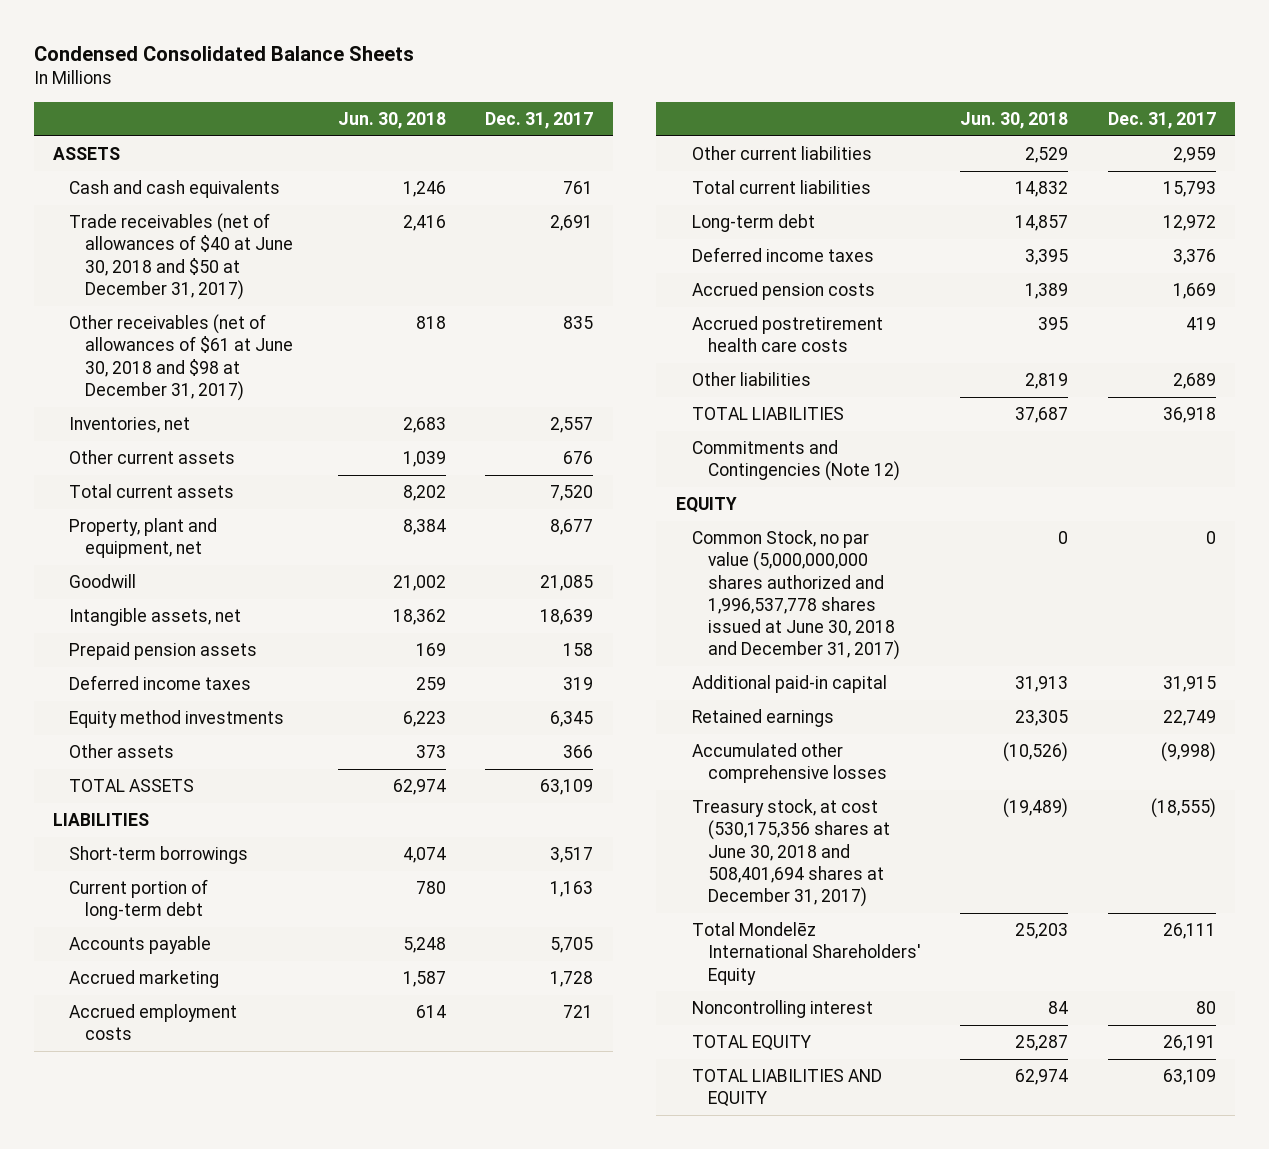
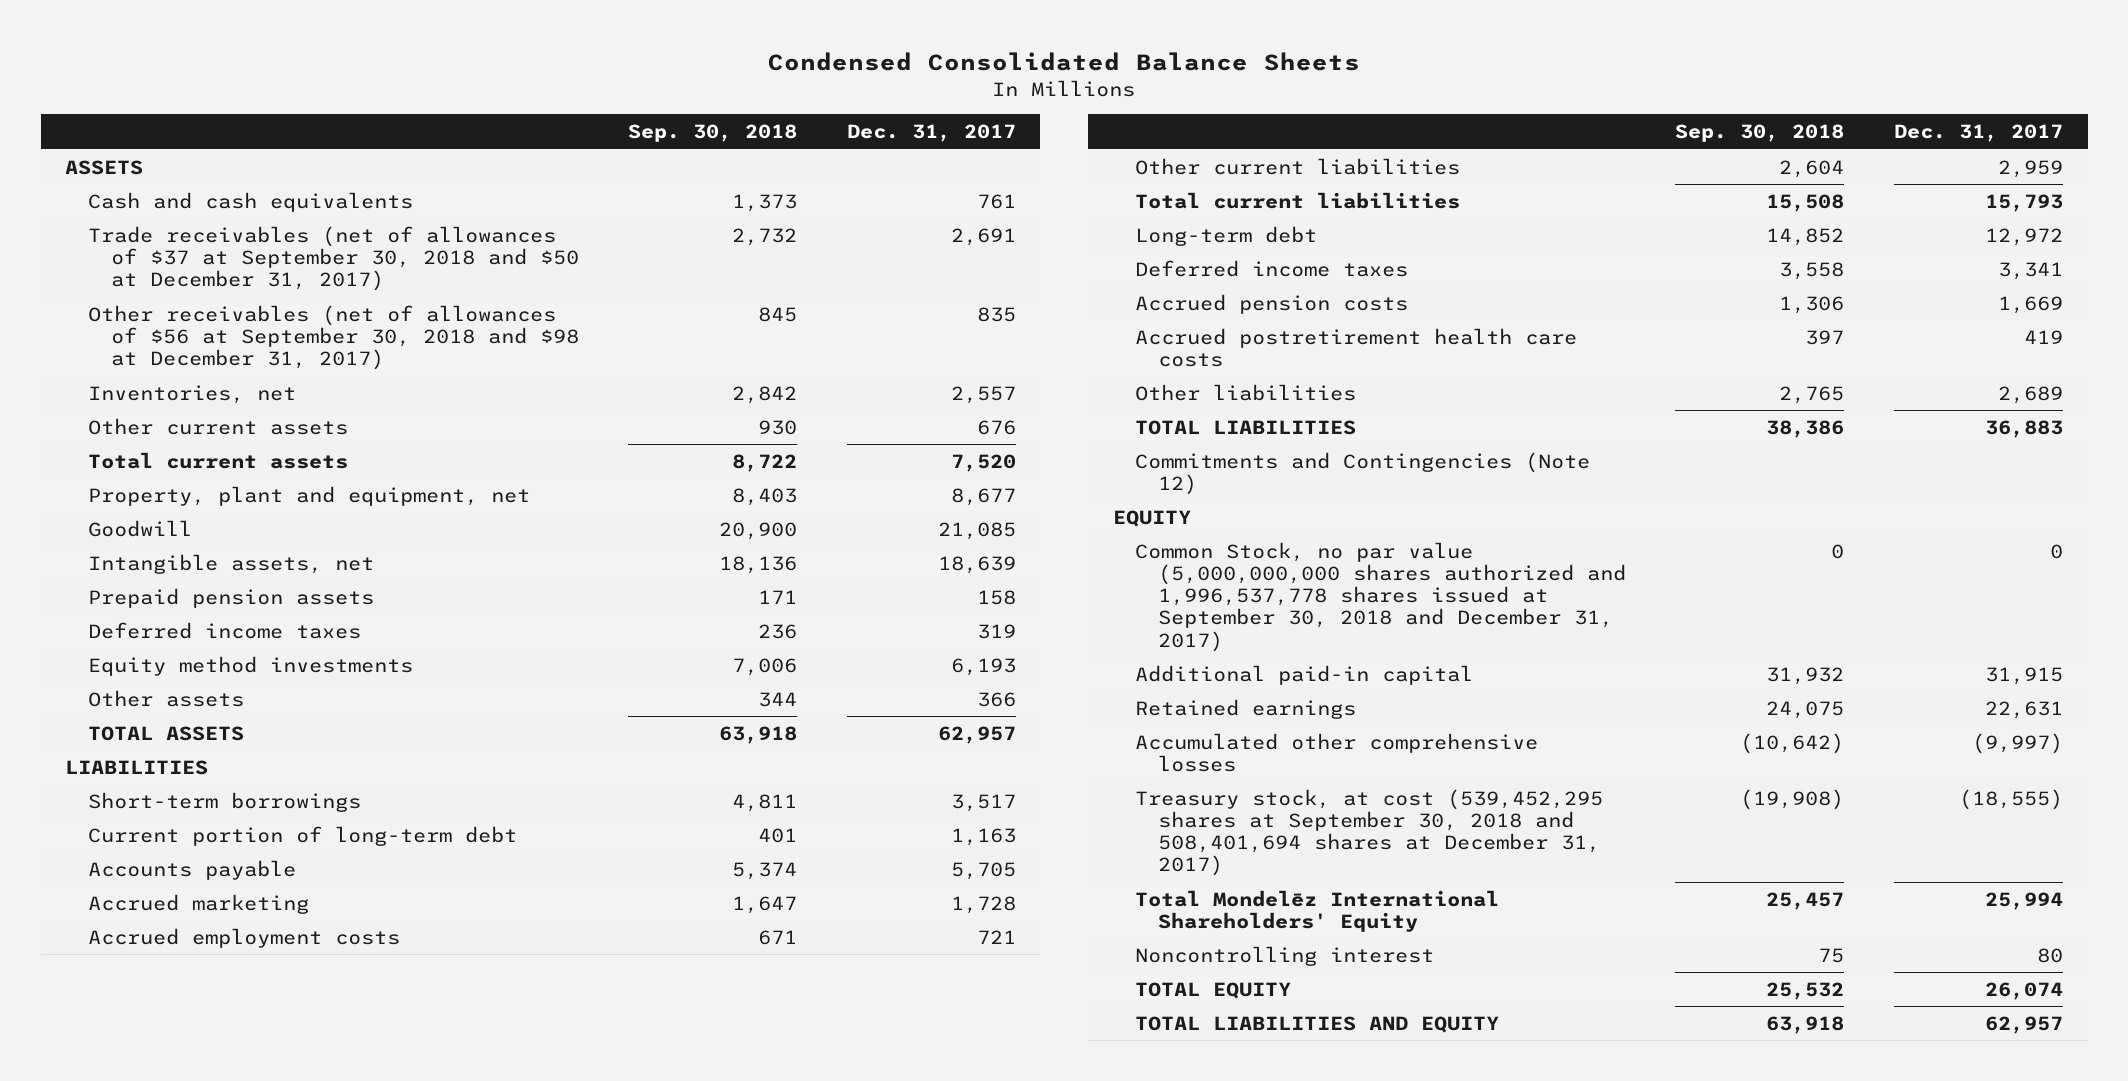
[337,111,446,129] Jun. 30, 2018 -> none
none -> [628,124,798,143] Sep. 30, 2018
[69,213,294,300] Trade receivables (net of allowances of $40 at June 30, 2018 and $50 at December 31, 2017) -> [88,225,579,292] Trade receivables (net of allowances of $37 at September 30, 2018 and $50 at December 31, 2017)
[69,314,294,401] Other receivables (net of allowances of $61 at June 30, 2018 and $98 at December 31, 2017) -> [88,304,579,371] Other receivables (net of allowances of $56 at September 30, 2018 and $98 at December 31, 2017)
[549,711,593,728] 6,345 -> [950,657,1016,676] 6,193
[539,779,593,796] 63,109 -> [937,725,1016,744] 62,957
[1172,249,1216,266] 3,376 -> [1997,261,2063,280] 3,341
[1162,407,1216,424] 36,918 -> [1984,419,2063,438] 36,883
[691,530,900,661] Common Stock, no par value (5,000,000,000 shares authorized and 1,996,537,778 shares issued at June 30, 2018 and December 31, 2017) -> [1135,541,1626,652] Common Stock, no par value (5,000,000,000 shares authorized and 1,996,537,778 shares issued at September 30, 2018 and December 31, 2017)
[1162,710,1216,727] 22,749 -> [1984,700,2063,719] 22,631
[1160,742,1216,763] (9,998) -> [1971,732,2063,754] (9,997)
[691,799,890,907] Treasury stock, at cost (530,175,356 shares at June 30, 2018 and 508,401,694 shares at December 31, 2017) -> [1135,788,1604,877] Treasury stock, at cost (539,452,295 shares at September 30, 2018 and 508,401,694 shares at December 31, 2017)
[1162,923,1216,940] 26,111 -> [1984,891,2063,910] 25,994
[1162,1035,1216,1052] 26,191 -> [1984,981,2063,1000] 26,074
[1162,1069,1216,1086] 63,109 -> [1984,1015,2063,1034] 62,957

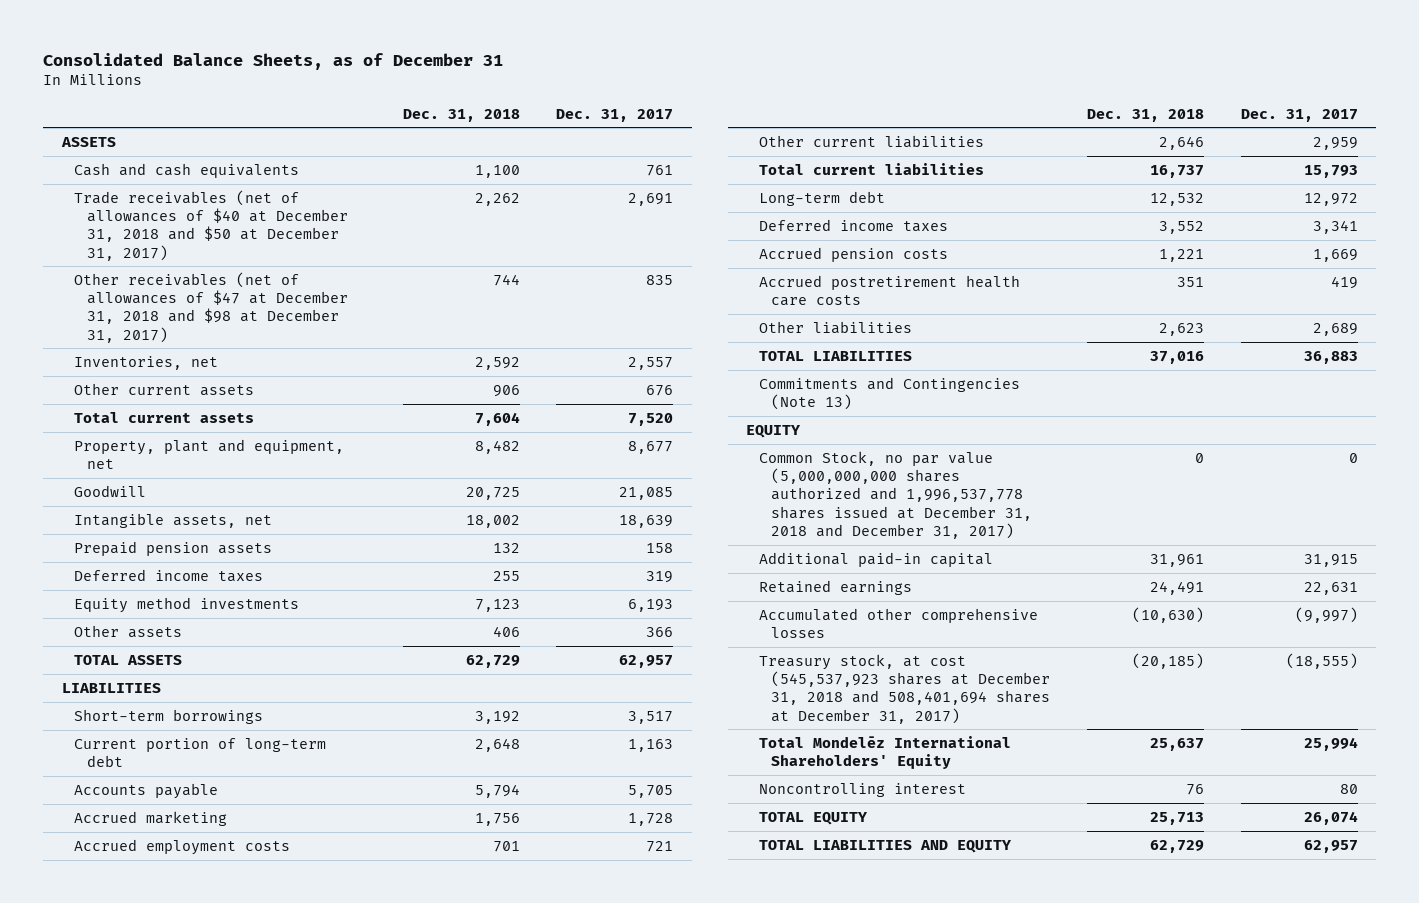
[768,51,1361,71] Condensed Consolidated Balance Sheets -> [43,52,504,70] Consolidated Balance Sheets, as of December 31
[628,124,798,143] Sep. 30, 2018 -> none
none -> [402,108,520,122] Dec. 31, 2018
[88,225,579,292] Trade receivables (net of allowances of $37 at September 30, 2018 and $50 at December 31, 2017) -> [74,189,348,261] Trade receivables (net of allowances of $40 at December 31, 2018 and $50 at December 31, 2017)
[88,304,579,371] Other receivables (net of allowances of $56 at September 30, 2018 and $98 at December 31, 2017) -> [74,271,348,343] Other receivables (net of allowances of $47 at December 31, 2018 and $98 at December 31, 2017)
[1135,451,1591,495] Commitments and Contingencies (Note 12) -> [758,376,1020,411] Commitments and Contingencies (Note 13)
[1135,541,1626,652] Common Stock, no par value (5,000,000,000 shares authorized and 1,996,537,778 shares issued at September 30, 2018 and December 31, 2017) -> [758,450,1033,539] Common Stock, no par value (5,000,000,000 shares authorized and 1,996,537,778 shares issued at December 31, 2018 and December 31, 2017)
[1135,788,1604,877] Treasury stock, at cost (539,452,295 shares at September 30, 2018 and 508,401,694 shares at December 31, 2017) -> [758,653,1051,724] Treasury stock, at cost (545,537,923 shares at December 31, 2018 and 508,401,694 shares at December 31, 2017)

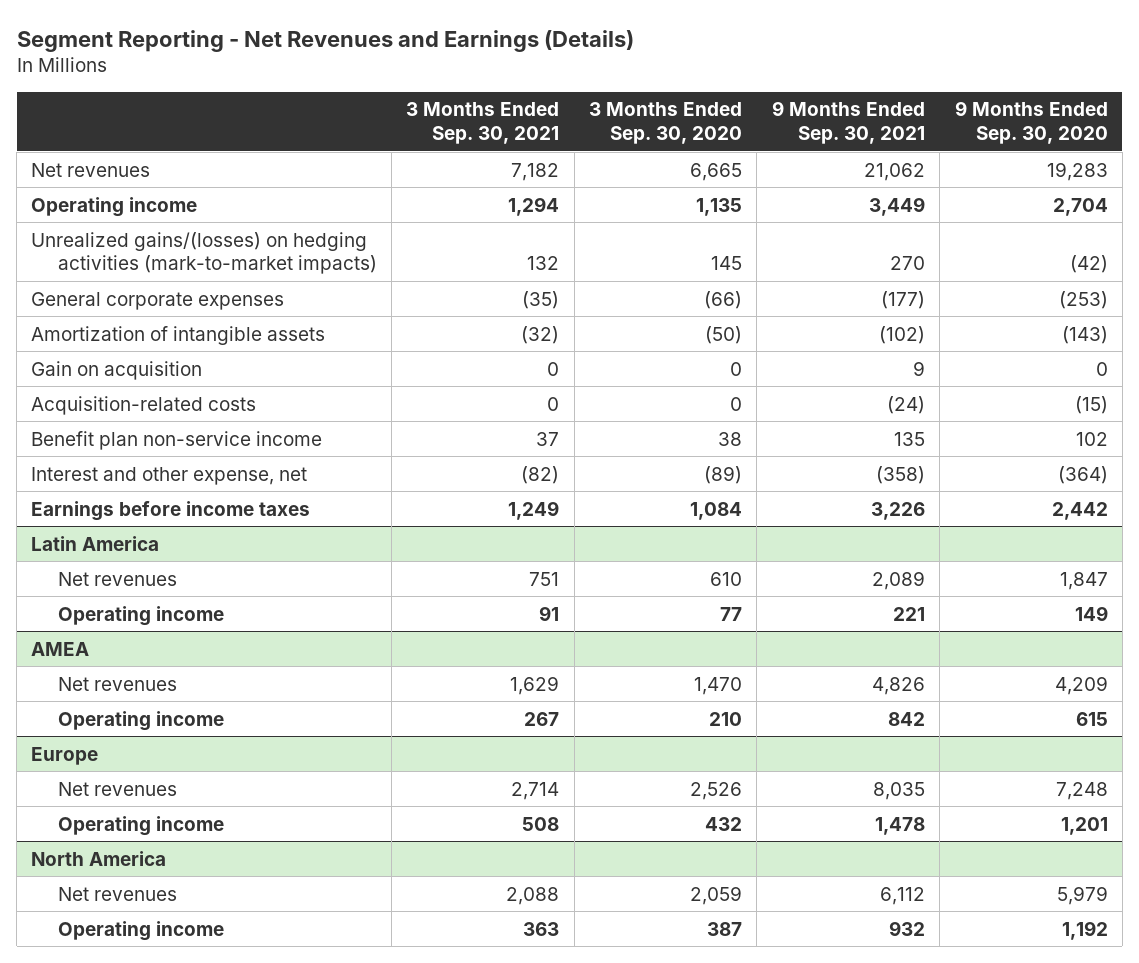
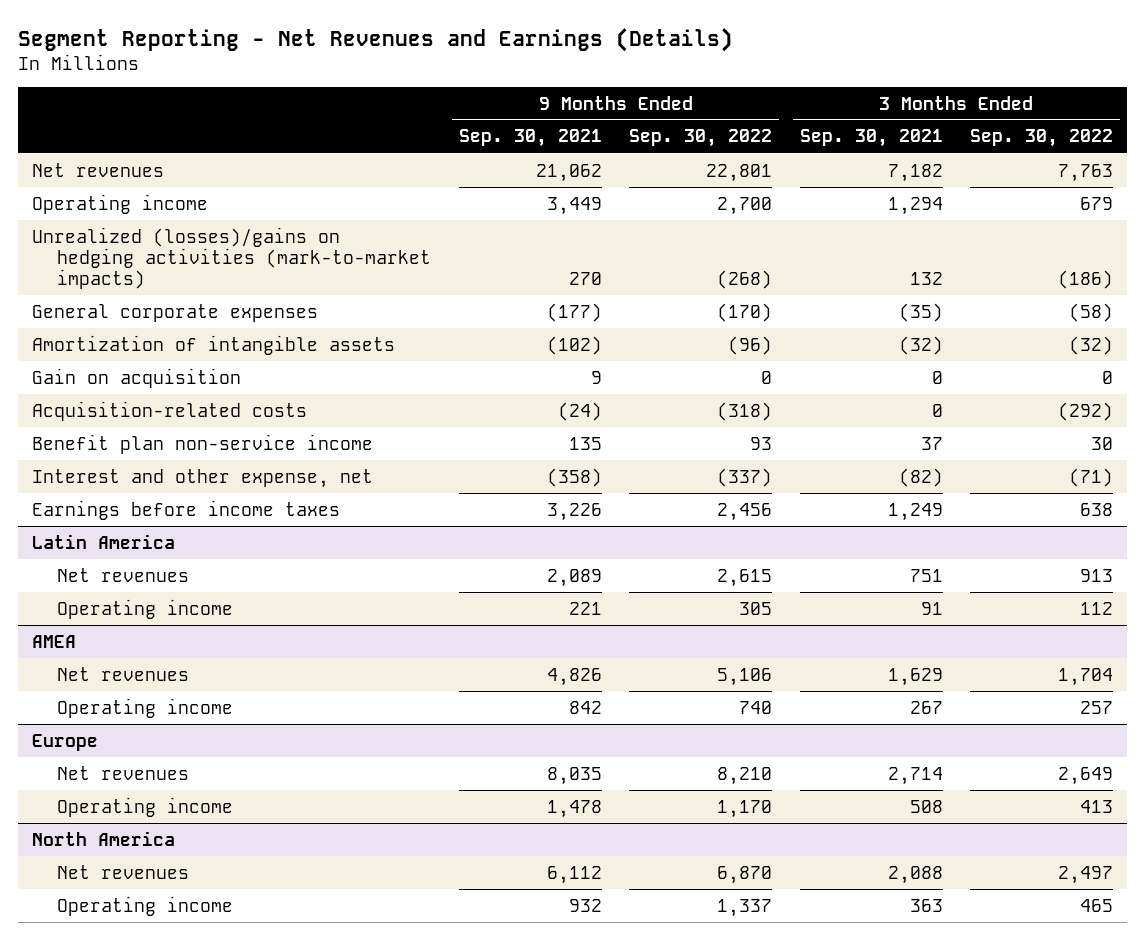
[589,102,743,145] 3 Months Ended Sep. 30, 2020 -> none
[954,101,1108,145] 9 Months Ended Sep. 30, 2020 -> none
none -> [629,129,773,148] Sep. 30, 2022
none -> [969,129,1113,148] Sep. 30, 2022
[31,231,377,275] Unrealized gains/(losses) on hedging activities (mark-to-market impacts) -> [31,226,432,289] Unrealized (losses)/gains on hedging activities (mark-to-market impacts)

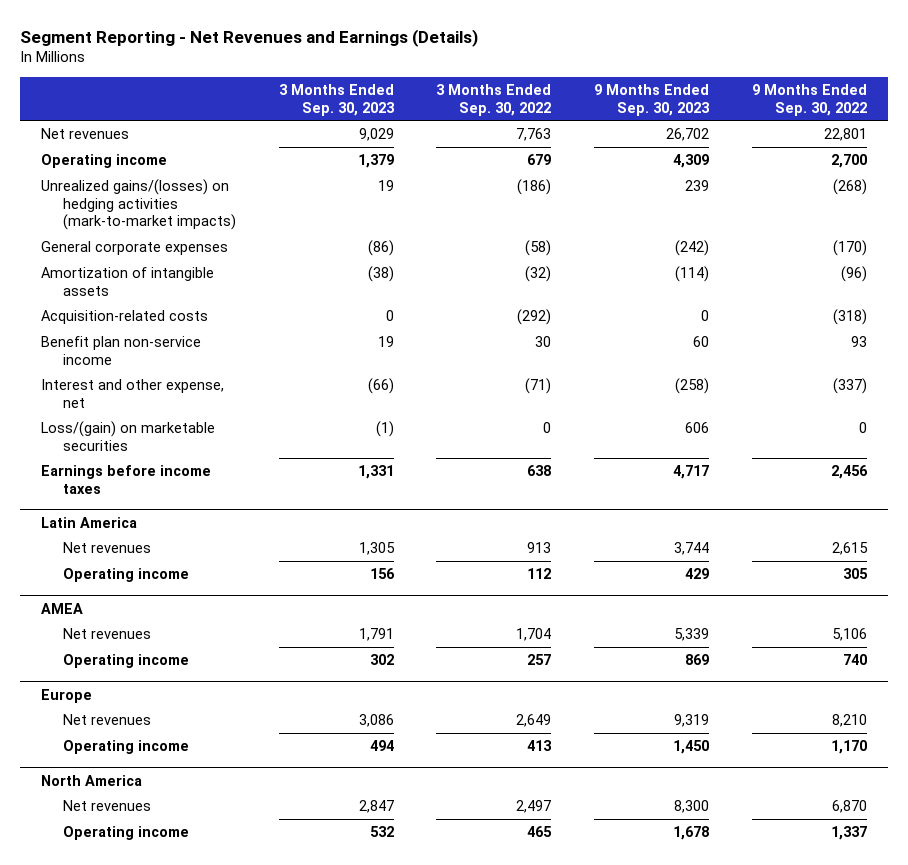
[458,129,602,148] Sep. 30, 2021 -> none
[799,129,943,148] Sep. 30, 2021 -> none
none -> [278,83,395,116] 3 Months Ended Sep. 30, 2023
none -> [594,83,711,116] 9 Months Ended Sep. 30, 2023
[31,226,432,289] Unrealized (losses)/gains on hedging activities (mark-to-market impacts) -> [41,178,237,231] Unrealized gains/(losses) on hedging activities (mark-to-market impacts)
[31,367,241,388] Gain on acquisition -> none
none -> [41,420,216,451] Loss/(gain) on marketable securities

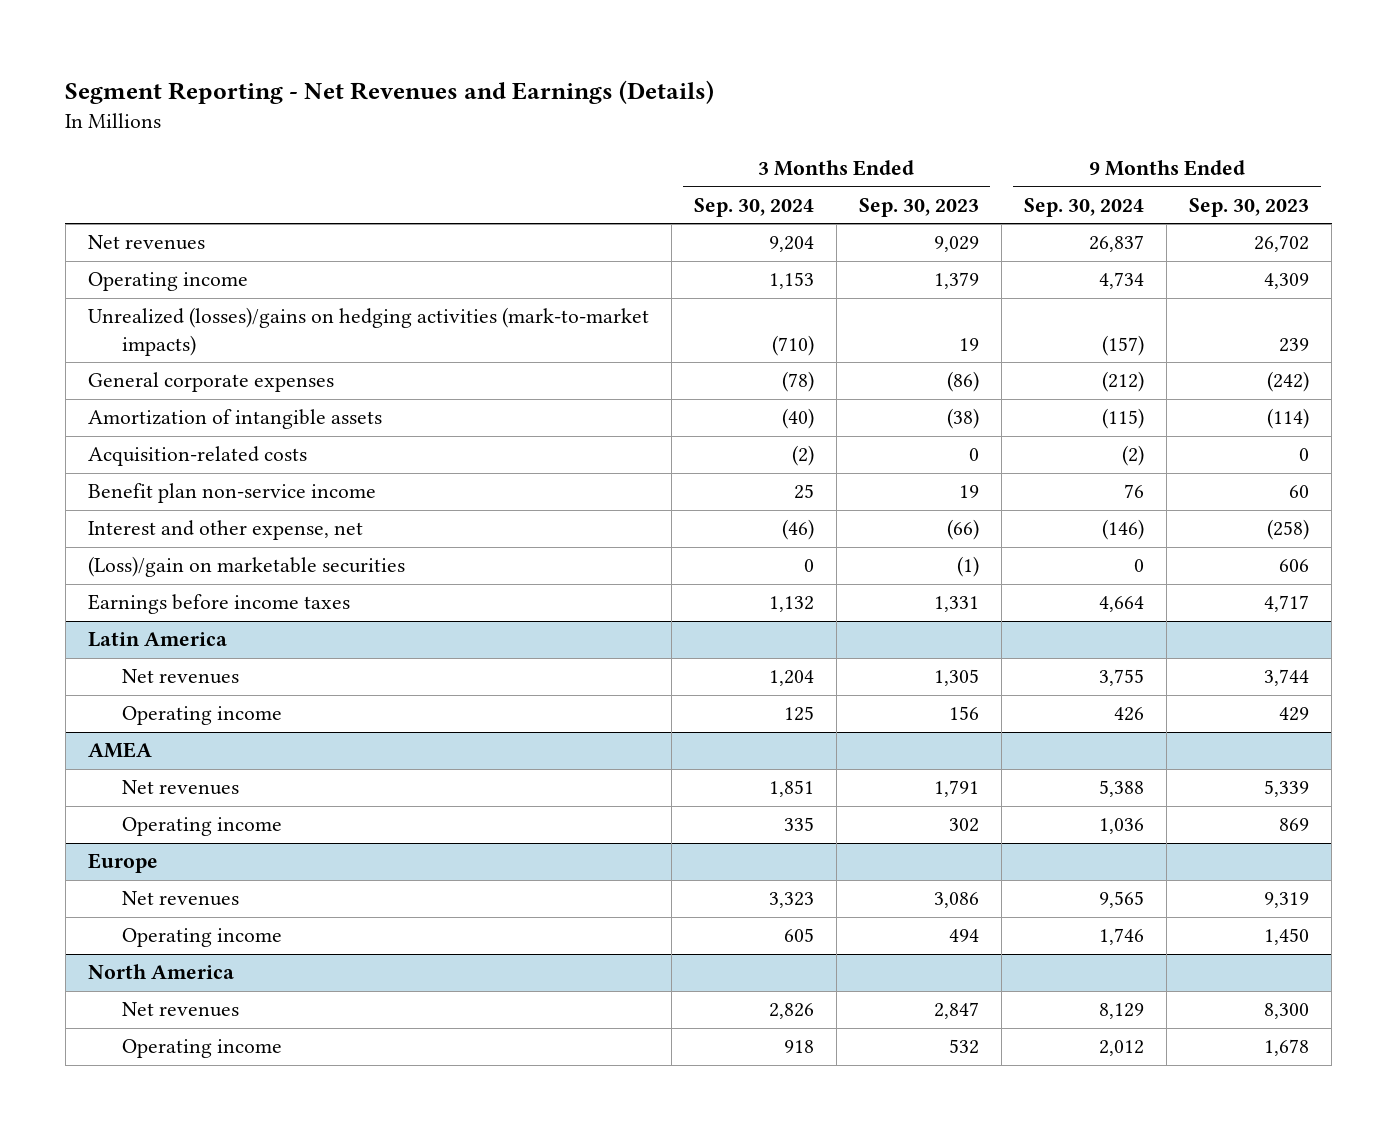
[436,83,552,116] 3 Months Ended Sep. 30, 2022 -> none
[751,83,867,116] 9 Months Ended Sep. 30, 2022 -> none
none -> [693,197,814,217] Sep. 30, 2024
none -> [1024,197,1145,217] Sep. 30, 2024
[41,178,237,231] Unrealized gains/(losses) on hedging activities (mark-to-market impacts) -> [87,307,649,356] Unrealized (losses)/gains on hedging activities (mark-to-market impacts)
[41,420,216,451] Loss/(gain) on marketable securities -> [87,556,405,578] (Loss)/gain on marketable securities

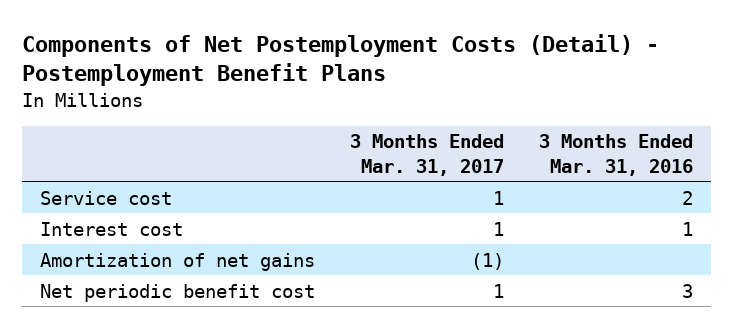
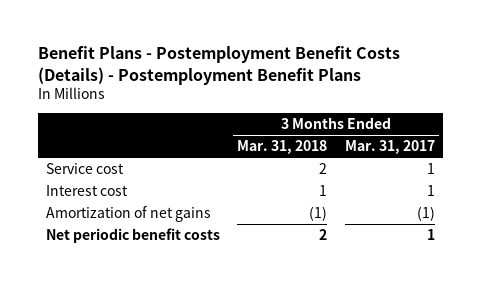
[21,33,659,87] Components of Net Postemployment Costs (Detail) - Postemployment Benefit Plans -> [37,46,400,85] Benefit Plans - Postemployment Benefit Costs (Details) - Postemployment Benefit Plans
[538,134,693,176] 3 Months Ended Mar. 31, 2016 -> none
none -> [237,140,328,155] Mar. 31, 2018
[39,283,315,302] Net periodic benefit cost -> [46,228,221,244] Net periodic benefit costs

